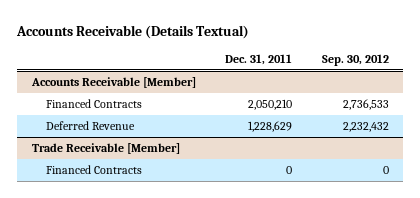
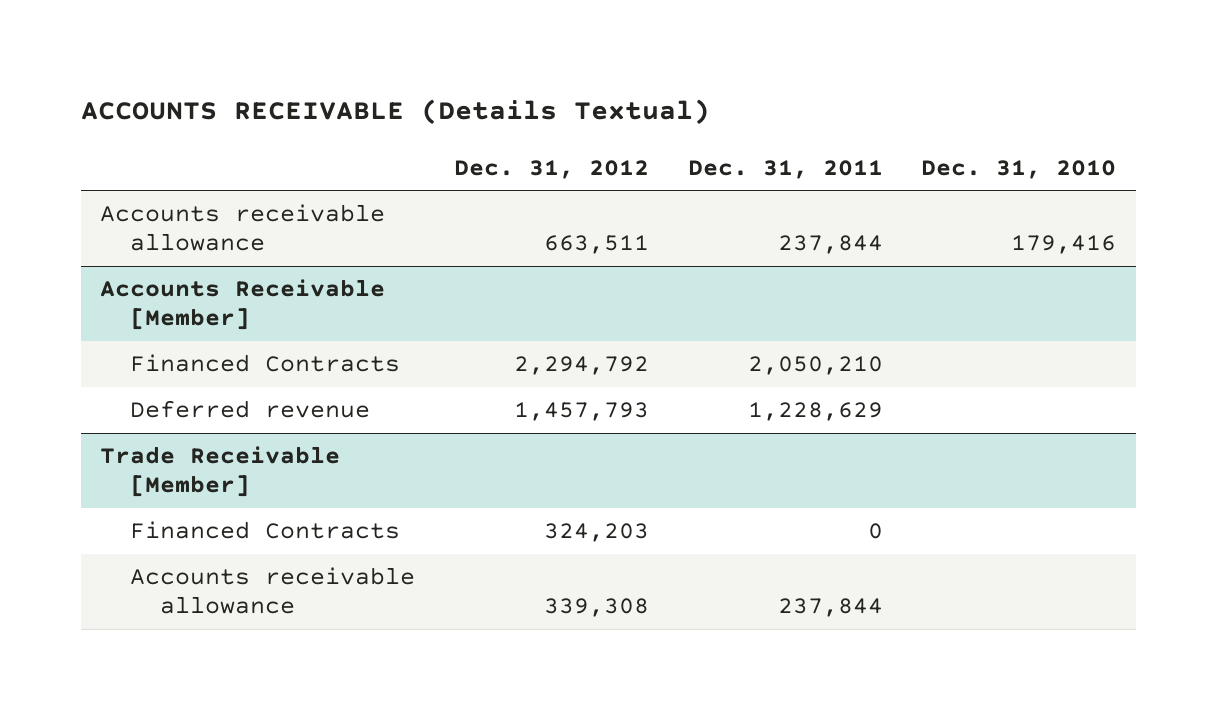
[15,24,249,39] Accounts Receivable (Details Textual) -> [80,99,710,126] ACCOUNTS RECEIVABLE (Details Textual)
[321,53,389,66] Sep. 30, 2012 -> none
none -> [453,159,649,179] Dec. 31, 2012
none -> [921,159,1117,179] Dec. 31, 2010
none -> [100,204,386,252] Accounts receivable allowance
[46,121,136,131] Deferred Revenue -> [129,400,370,419] Deferred revenue
none -> [129,567,415,615] Accounts receivable allowance

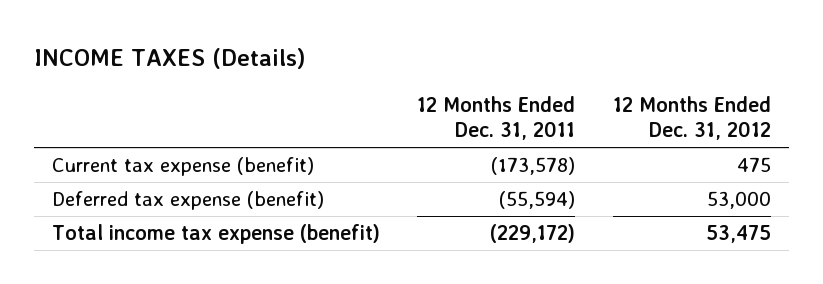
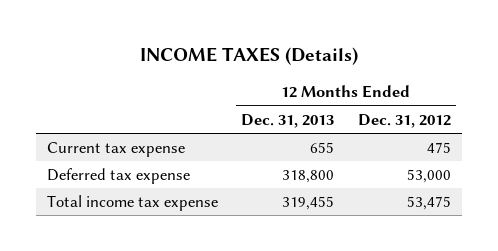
[417,95,576,141] 12 Months Ended Dec. 31, 2011 -> none
none -> [241,113,335,128] Dec. 31, 2013
[52,157,315,177] Current tax expense (benefit) -> [47,142,186,158] Current tax expense
[52,191,325,211] Deferred tax expense (benefit) -> [47,168,191,185] Deferred tax expense
[52,224,381,245] Total income tax expense (benefit) -> [47,195,219,212] Total income tax expense

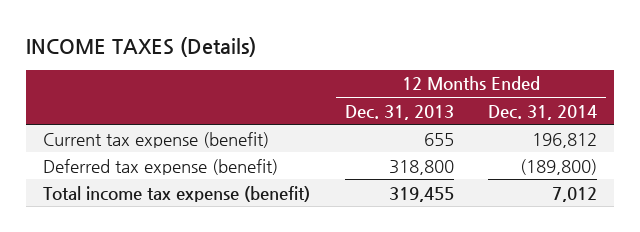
[357,113,451,128] Dec. 31, 2012 -> none
none -> [487,104,597,120] Dec. 31, 2014
[47,142,186,158] Current tax expense -> [43,131,270,148] Current tax expense (benefit)
[47,168,191,185] Deferred tax expense -> [43,158,279,175] Deferred tax expense (benefit)
[47,195,219,212] Total income tax expense -> [43,185,311,202] Total income tax expense (benefit)

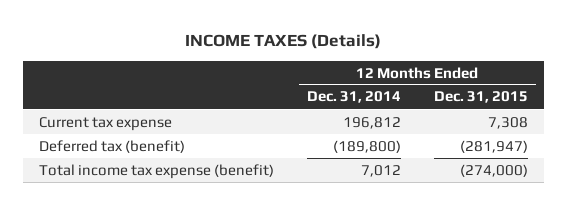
[344,104,454,120] Dec. 31, 2013 -> none
none -> [433,91,528,104] Dec. 31, 2015
[43,131,270,148] Current tax expense (benefit) -> [39,116,173,131] Current tax expense
[43,158,279,175] Deferred tax expense (benefit) -> [39,139,186,153] Deferred tax (benefit)

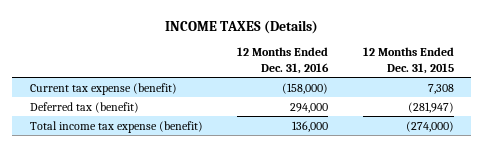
[306,91,401,104] Dec. 31, 2014 -> none
none -> [237,47,330,74] 12 Months Ended Dec. 31, 2016
[39,116,173,131] Current tax expense -> [29,82,177,95] Current tax expense (benefit)

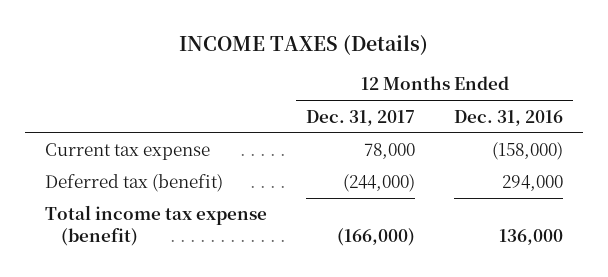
[362,47,454,74] 12 Months Ended Dec. 31, 2015 -> none
none -> [306,109,416,126] Dec. 31, 2017
[29,82,177,95] Current tax expense (benefit) -> [44,143,210,161] Current tax expense

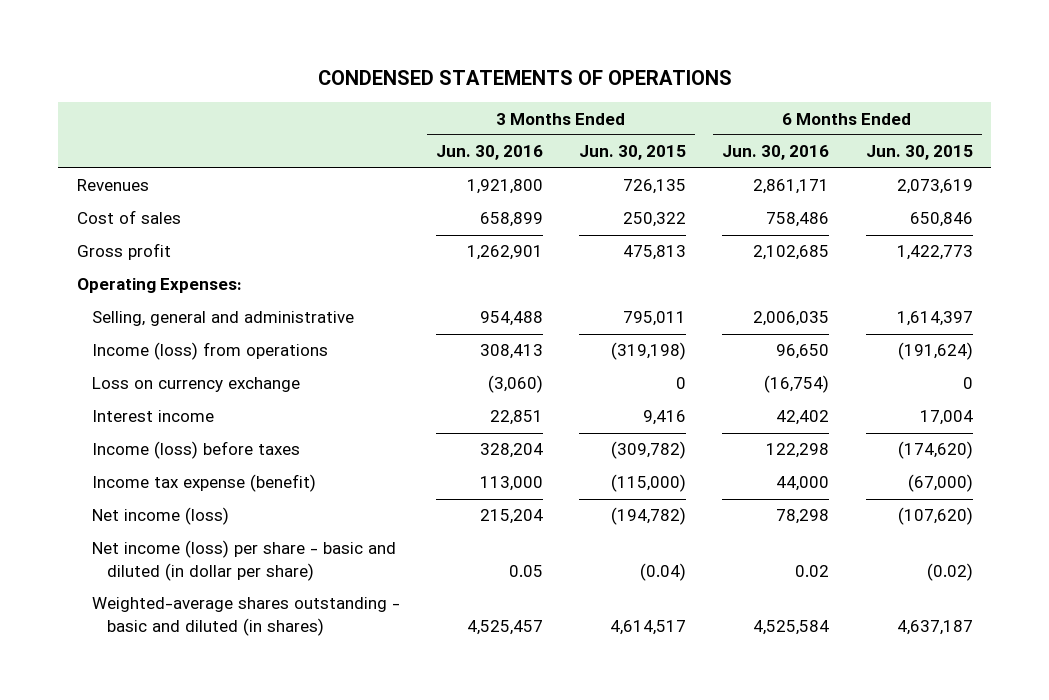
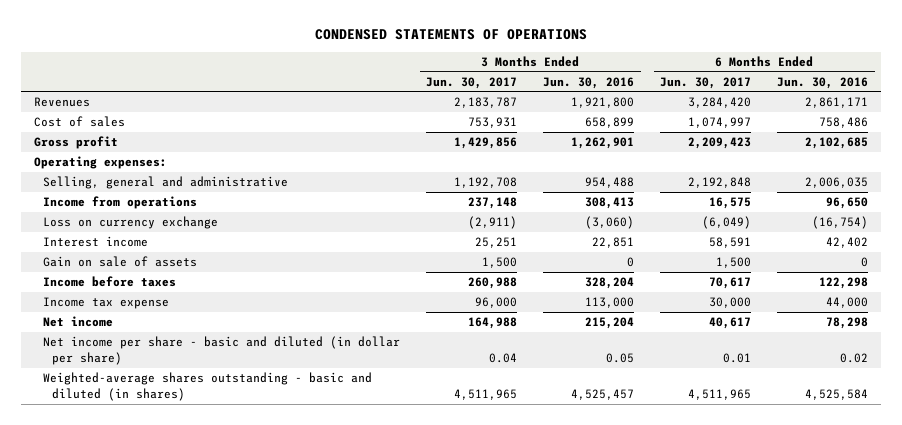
[579,145,687,161] Jun. 30, 2015 -> none
[865,145,973,161] Jun. 30, 2015 -> none
none -> [426,76,518,89] Jun. 30, 2017
none -> [660,76,752,89] Jun. 30, 2017
[76,278,242,294] Operating Expenses: -> [33,156,167,170] Operating expenses:
[91,342,328,361] Income (loss) from operations -> [43,196,198,210] Income from operations
none -> [43,256,198,268] Gain on sale of assets
[91,441,300,460] Income (loss) before taxes -> [43,276,177,288] Income before taxes
[91,474,316,493] Income tax expense (benefit) -> [43,297,170,310] Income tax expense
[91,507,229,526] Net income (loss) -> [43,316,114,328] Net income
[91,540,396,581] Net income (loss) per share - basic and diluted (in dollar per share) -> [43,336,401,365] Net income per share - basic and diluted (in dollar per share)

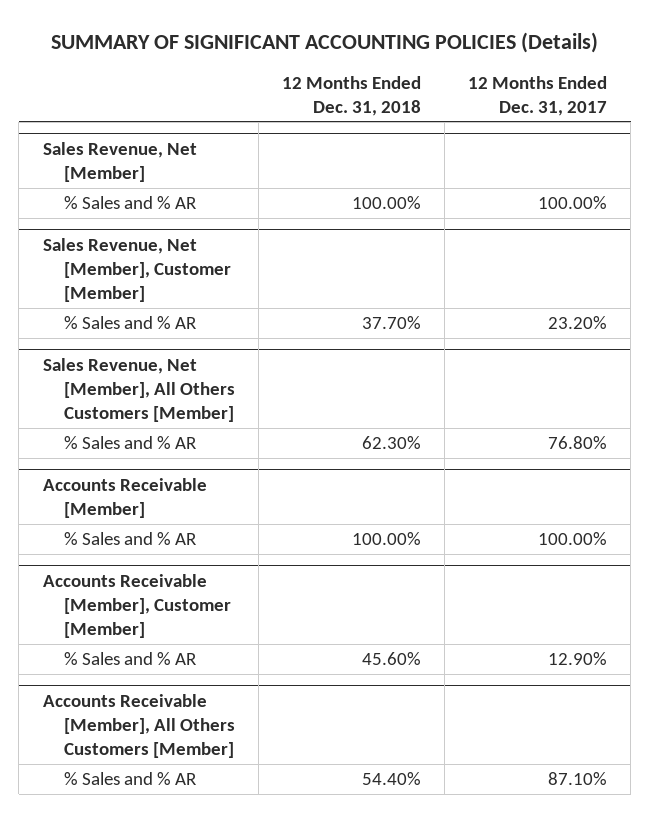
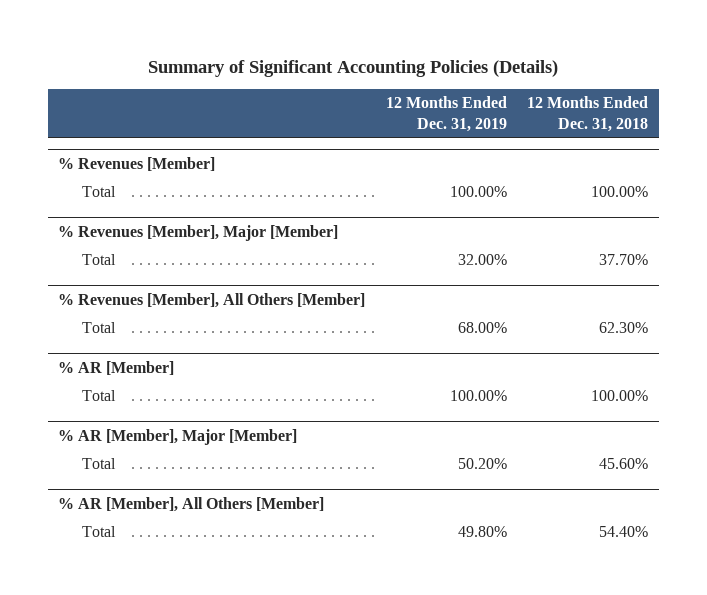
[50,31,598,53] SUMMARY OF SIGNIFICANT ACCOUNTING POLICIES (Details) -> [148,59,559,77] Summary of Significant Accounting Policies (Details)
[468,75,608,116] 12 Months Ended Dec. 31, 2017 -> none
none -> [385,96,507,132] 12 Months Ended Dec. 31, 2019
[42,238,231,302] Sales Revenue, Net [Member], Customer [Member] -> none
[42,358,235,422] Sales Revenue, Net [Member], All Others Customers [Member] -> none
[42,574,231,638] Accounts Receivable [Member], Customer [Member] -> none
[42,694,235,758] Accounts Receivable [Member], All Others Customers [Member] -> none
[42,142,197,183] Sales Revenue, Net [Member] -> [58,156,216,171] % Revenues [Member]
[63,196,197,210] % Sales and % AR -> [81,186,116,198] Total
none -> [58,224,339,241] % Revenues [Member], Major [Member]
[63,316,197,330] % Sales and % AR -> [81,254,116,266] Total
none -> [58,292,366,308] % Revenues [Member], All Others [Member]
[63,436,197,450] % Sales and % AR -> [81,322,116,334] Total
[42,478,207,519] Accounts Receivable [Member] -> [58,360,175,375] % AR [Member]
[63,532,197,546] % Sales and % AR -> [81,390,116,402] Total
none -> [58,428,298,445] % AR [Member], Major [Member]
[63,652,197,666] % Sales and % AR -> [81,458,116,470] Total
none -> [58,496,325,512] % AR [Member], All Others [Member]
[63,772,197,786] % Sales and % AR -> [81,526,116,538] Total

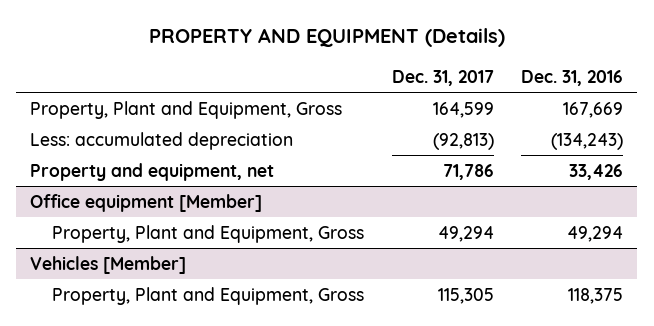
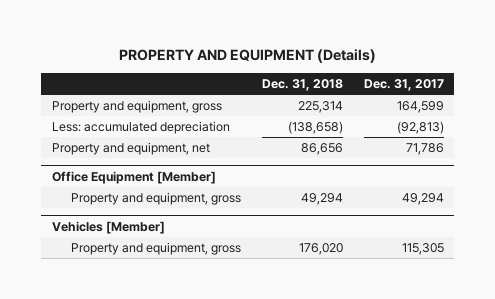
[521,69,624,86] Dec. 31, 2016 -> none
none -> [261,78,343,91] Dec. 31, 2018
[30,100,343,119] Property, Plant and Equipment, Gross -> [51,99,222,113] Property and equipment, gross
[30,193,263,212] Office equipment [Member] -> [51,170,216,184] Office Equipment [Member]
[52,224,365,243] Property, Plant and Equipment, Gross -> [71,191,242,205] Property and equipment, gross
[52,286,365,305] Property, Plant and Equipment, Gross -> [71,241,242,255] Property and equipment, gross

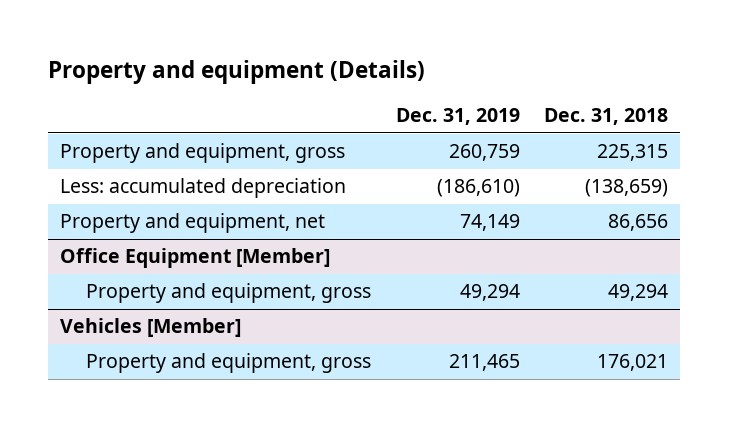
[118,49,376,64] PROPERTY AND EQUIPMENT (Details) -> [48,60,426,85] Property and equipment (Details)
[363,78,444,91] Dec. 31, 2017 -> none
none -> [395,108,520,126] Dec. 31, 2019
[297,100,343,113] 225,314 -> [597,144,669,162] 225,315
[287,120,343,134] (138,658) -> [585,179,669,198] (138,659)
[298,242,343,255] 176,020 -> [597,354,669,372] 176,021

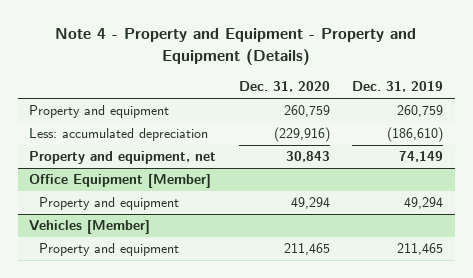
[48,60,426,85] Property and equipment (Details) -> [55,28,417,65] Note 4 - Property and Equipment - Property and Equipment (Details)
[544,108,669,126] Dec. 31, 2018 -> none
none -> [238,81,330,93] Dec. 31, 2020
[60,143,346,164] Property and equipment, gross -> [29,105,170,119] Property and equipment
[86,283,372,304] Property and equipment, gross -> [39,197,180,211] Property and equipment
[86,353,372,374] Property and equipment, gross -> [39,243,180,257] Property and equipment

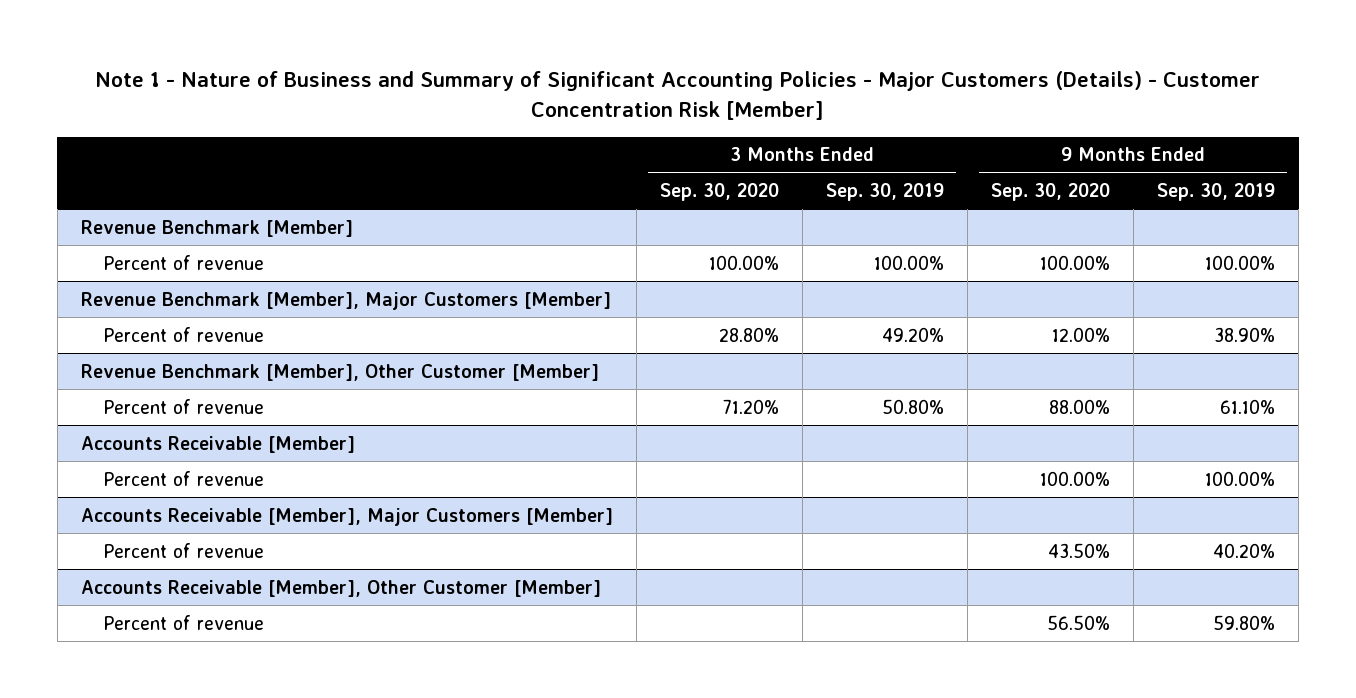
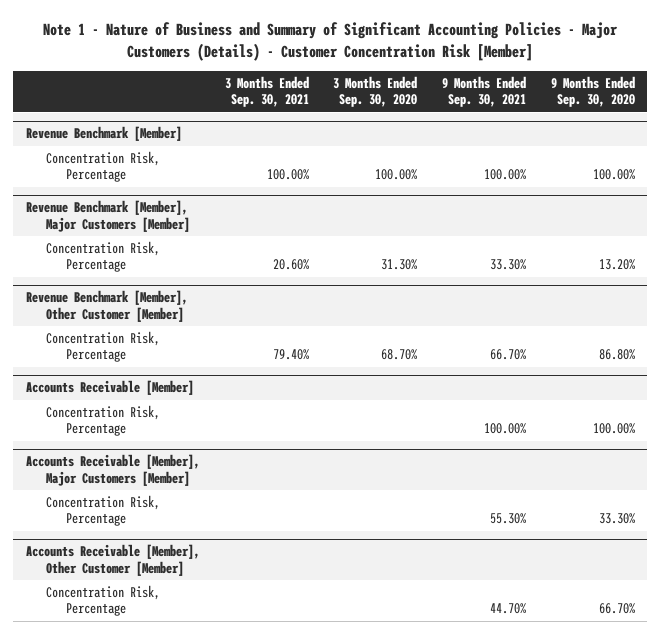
[826,183,945,202] Sep. 30, 2019 -> none
[1157,183,1276,202] Sep. 30, 2019 -> none
none -> [224,75,309,108] 3 Months Ended Sep. 30, 2021
none -> [442,75,527,108] 9 Months Ended Sep. 30, 2021
[102,254,264,270] Percent of revenue -> [46,151,161,183] Concentration Risk, Percentage
[102,326,264,342] Percent of revenue -> none
none -> [46,241,161,273] Concentration Risk, Percentage
[102,398,264,414] Percent of revenue -> none
none -> [46,331,161,363] Concentration Risk, Percentage
[102,470,264,486] Percent of revenue -> [46,405,161,437] Concentration Risk, Percentage
[102,542,264,558] Percent of revenue -> none
none -> [46,495,161,527] Concentration Risk, Percentage
[102,614,264,630] Percent of revenue -> none
none -> [46,585,161,617] Concentration Risk, Percentage

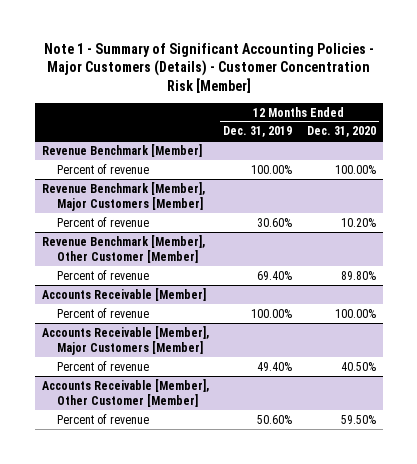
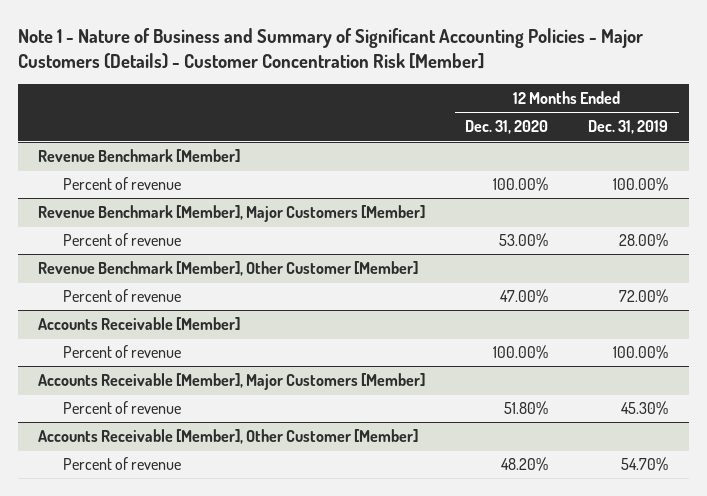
[43,42,374,94] Note 1 - Summary of Significant Accounting Policies - Major Customers (Details) - Customer Concentration Risk [Member] -> [17,27,643,69] Note 1 - Nature of Business and Summary of Significant Accounting Policies - Major Customers (Details) - Customer Concentration Risk [Member]
[257,217,293,227] 30.60% -> [619,233,669,248] 28.00%
[340,217,376,227] 10.20% -> [499,233,549,248] 53.00%
[257,270,293,280] 69.40% -> [619,289,669,304] 72.00%
[340,270,376,280] 89.80% -> [500,289,549,304] 47.00%
[257,361,293,371] 49.40% -> [621,401,669,416] 45.30%
[340,361,376,371] 40.50% -> [504,401,549,416] 51.80%
[257,414,293,424] 50.60% -> [621,457,669,472] 54.70%
[340,414,376,424] 59.50% -> [501,457,549,472] 48.20%

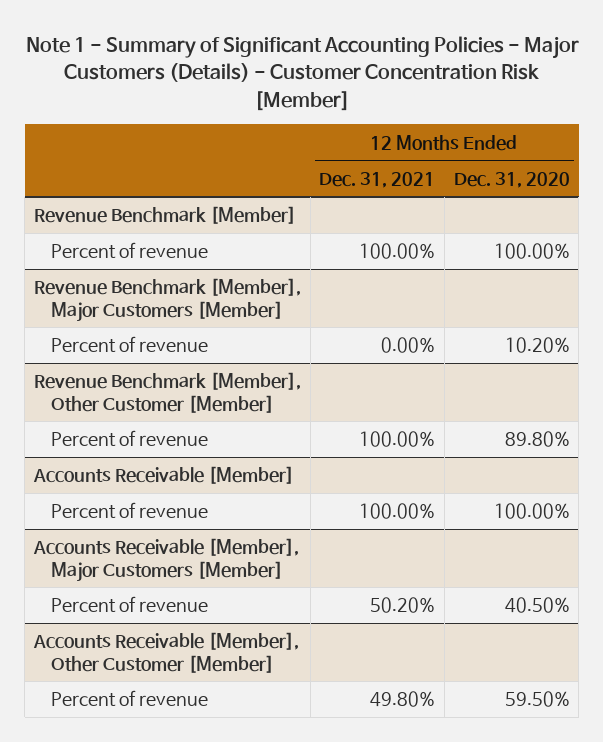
[17,27,643,69] Note 1 - Nature of Business and Summary of Significant Accounting Policies - Major Customers (Details) - Customer Concentration Risk [Member] -> [25,36,579,111] Note 1 - Summary of Significant Accounting Policies - Major Customers (Details) - Customer Concentration Risk [Member]
[588,120,669,135] Dec. 31, 2019 -> none
none -> [319,171,436,188] Dec. 31, 2021
[499,233,549,248] 53.00% -> [504,337,570,354] 10.20%
[500,289,549,304] 47.00% -> [504,431,570,448] 89.80%
[504,401,549,416] 51.80% -> [504,597,570,614] 40.50%
[501,457,549,472] 48.20% -> [504,691,570,708] 59.50%

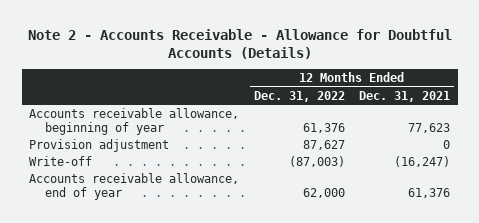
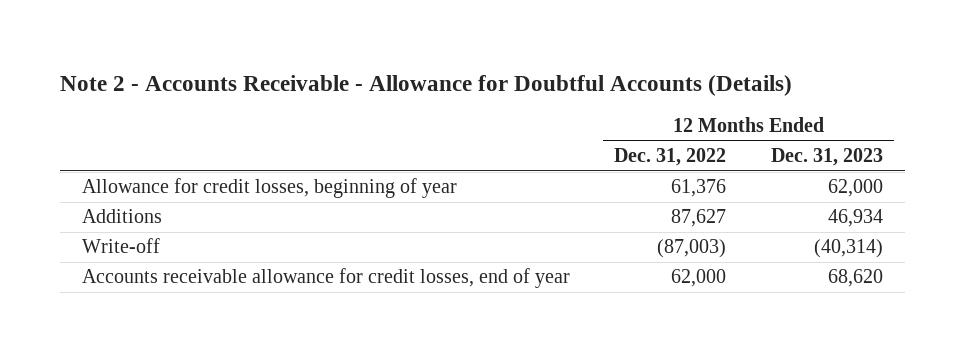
[359,90,451,102] Dec. 31, 2021 -> none
none -> [771,148,884,167] Dec. 31, 2023
[29,107,240,135] Accounts receivable allowance, beginning of year -> [81,178,457,199] Allowance for credit losses, beginning of year
[29,138,170,152] Provision adjustment -> [81,209,162,224] Additions
[29,172,240,200] Accounts receivable allowance, end of year -> [81,268,570,289] Accounts receivable allowance for credit losses, end of year

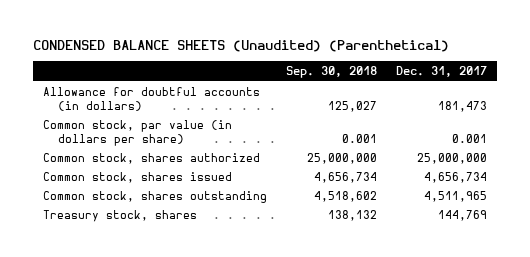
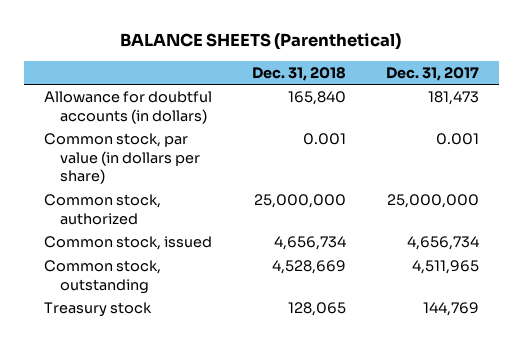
[33,40,450,53] CONDENSED BALANCE SHEETS (Unaudited) (Parenthetical) -> [120,33,402,51] BALANCE SHEETS (Parenthetical)
[286,66,378,79] Sep. 30, 2018 -> none
none -> [251,66,346,81] Dec. 31, 2018
[42,152,260,164] Common stock, shares authorized -> [43,194,161,225] Common stock, authorized
[42,171,232,183] Common stock, shares issued -> [43,236,212,251] Common stock, issued
[42,190,267,203] Common stock, shares outstanding -> [43,260,161,294] Common stock, outstanding
[42,209,197,222] Treasury stock, shares -> [43,302,152,318] Treasury stock

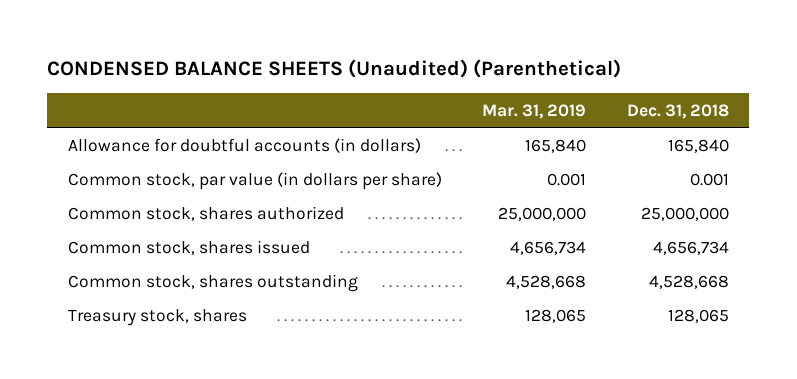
[120,33,402,51] BALANCE SHEETS (Parenthetical) -> [47,59,622,79] CONDENSED BALANCE SHEETS (Unaudited) (Parenthetical)
[385,66,479,81] Dec. 31, 2017 -> none
none -> [482,103,587,119] Mar. 31, 2019
[43,194,161,225] Common stock, authorized -> [67,205,344,221] Common stock, shares authorized
[43,236,212,251] Common stock, issued -> [67,239,310,255] Common stock, shares issued
[43,260,161,294] Common stock, outstanding -> [67,273,358,292] Common stock, shares outstanding
[271,260,346,275] 4,528,669 -> [649,274,730,289] 4,528,668
[43,302,152,318] Treasury stock -> [67,308,247,326] Treasury stock, shares

